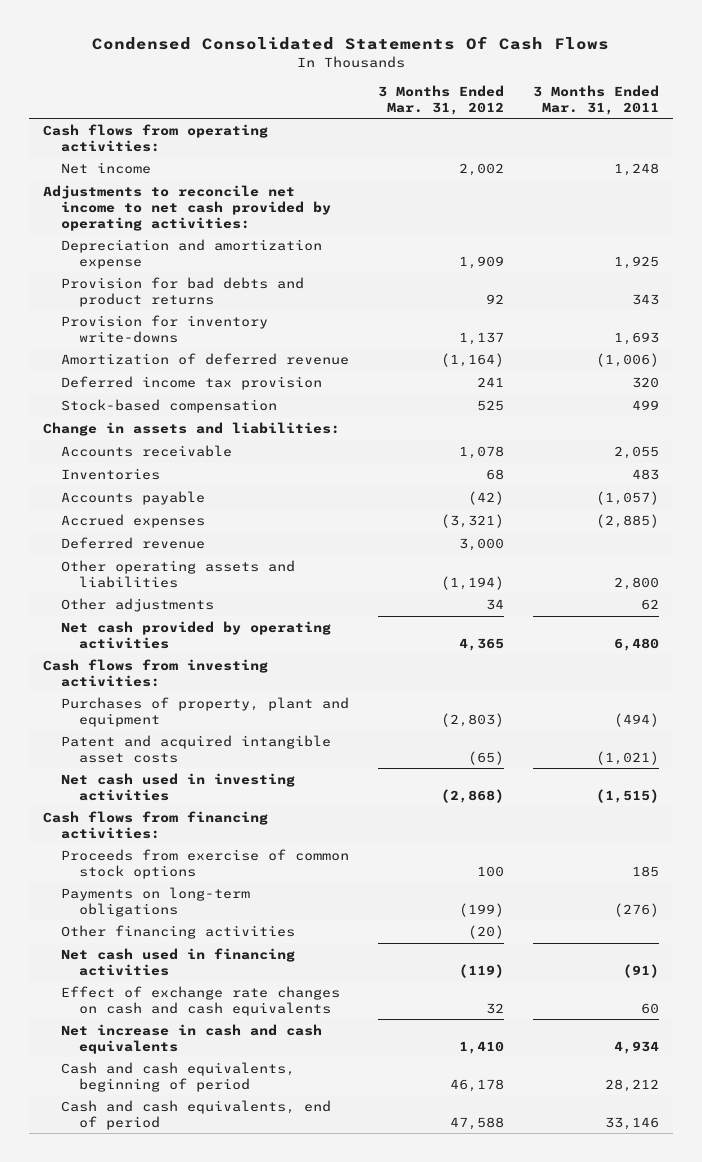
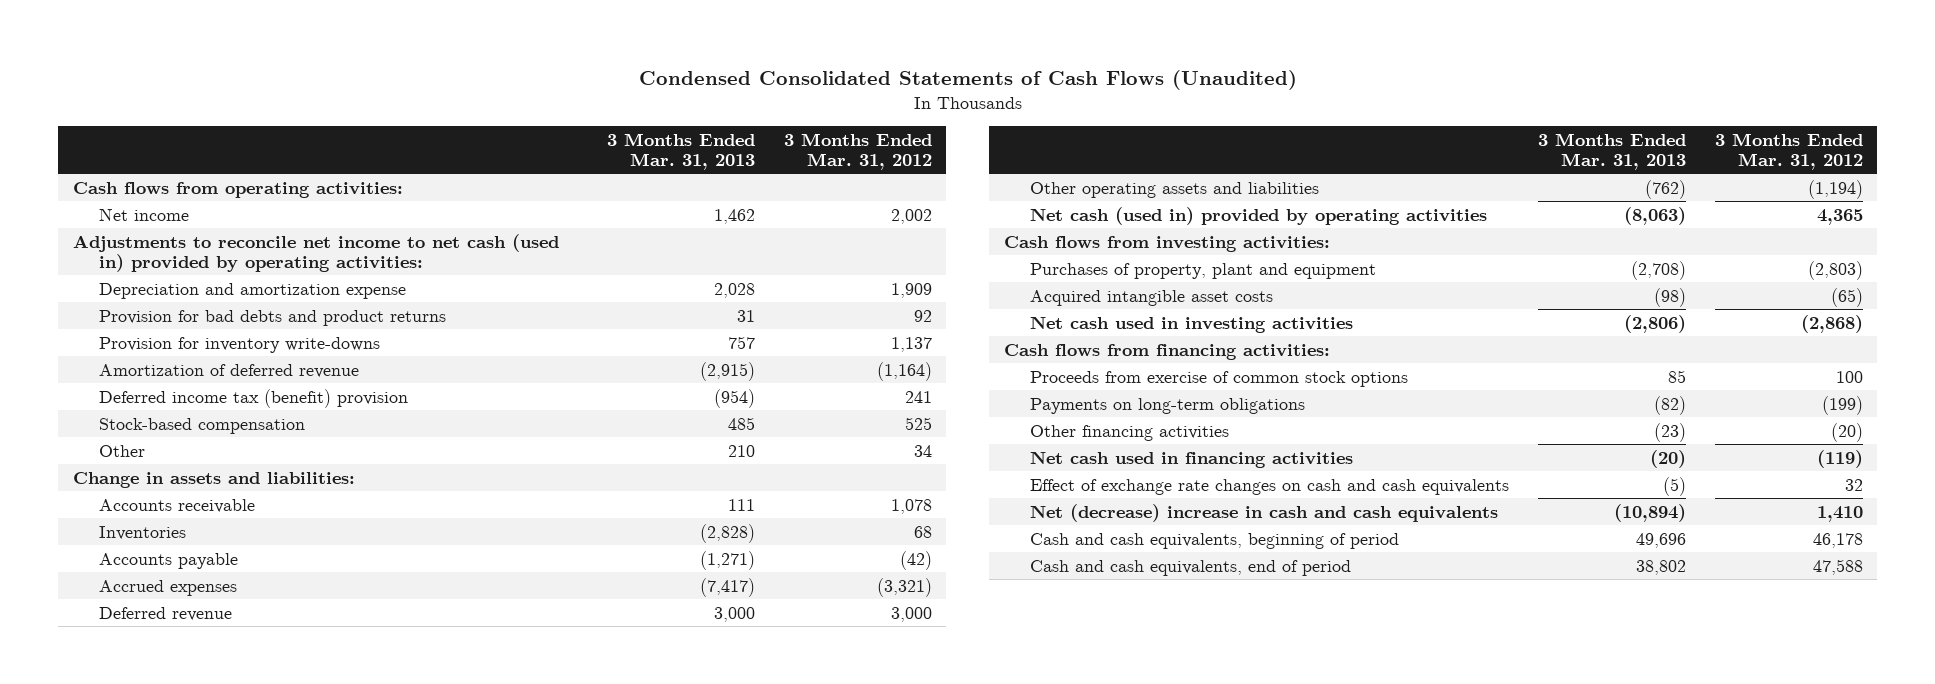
[91,36,609,51] Condensed Consolidated Statements Of Cash Flows -> [638,70,1297,91] Condensed Consolidated Statements of Cash Flows (Unaudited)
[532,84,659,115] 3 Months Ended Mar. 31, 2011 -> none
none -> [606,132,755,170] 3 Months Ended Mar. 31, 2013
[43,184,331,231] Adjustments to reconcile net income to net cash provided by operating activities: -> [72,233,559,272] Adjustments to reconcile net income to net cash (used in) provided by operating activities:
[60,375,322,390] Deferred income tax provision -> [98,388,408,408] Deferred income tax (benefit) provision
none -> [98,444,145,457] Other
[60,597,214,612] Other adjustments -> none
[60,620,331,649] Net cash provided by operating activities -> [1029,206,1487,225] Net cash (used in) provided by operating activities
[60,734,331,763] Patent and acquired intangible asset costs -> [1029,289,1273,306] Acquired intangible asset costs
[60,1023,322,1054] Net increase in cash and cash equivalents -> [1029,503,1498,522] Net (decrease) increase in cash and cash equivalents

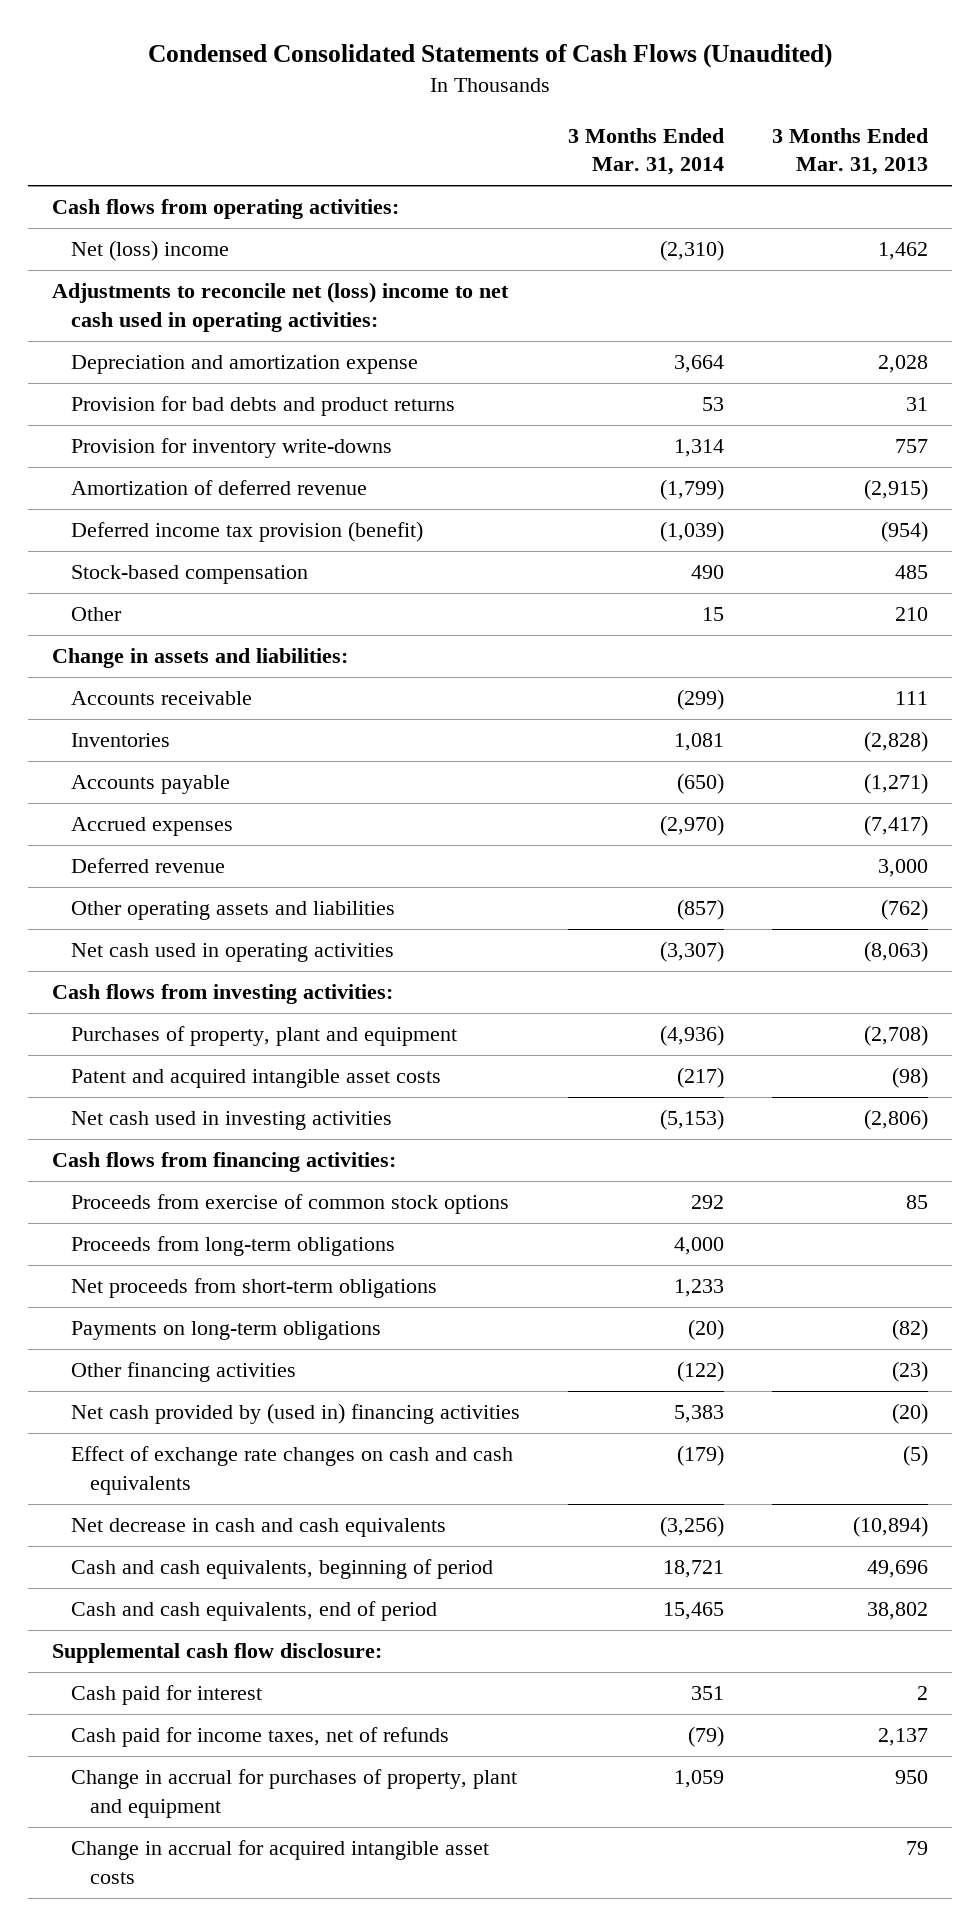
[783,132,932,170] 3 Months Ended Mar. 31, 2012 -> none
none -> [568,127,725,176] 3 Months Ended Mar. 31, 2014
[98,207,189,221] Net income -> [70,240,229,262] Net (loss) income
[72,233,559,272] Adjustments to reconcile net income to net cash (used in) provided by operating activities: -> [52,282,510,332] Adjustments to reconcile net (loss) income to net cash used in operating activities:
[98,388,408,408] Deferred income tax (benefit) provision -> [70,521,423,543] Deferred income tax provision (benefit)
[1029,206,1487,225] Net cash (used in) provided by operating activities -> [70,943,394,963] Net cash used in operating activities
[1029,289,1273,306] Acquired intangible asset costs -> [70,1069,441,1089] Patent and acquired intangible asset costs
none -> [70,1236,395,1257] Proceeds from long-term obligations
none -> [70,1278,437,1299] Net proceeds from short-term obligations
[1029,450,1353,468] Net cash used in financing activities -> [70,1403,520,1425] Net cash provided by (used in) financing activities
[1029,503,1498,522] Net (decrease) increase in cash and cash equivalents -> [70,1518,446,1538] Net decrease in cash and cash equivalents
none -> [52,1643,383,1664] Supplemental cash flow disclosure:
none -> [70,1685,262,1706] Cash paid for interest
none -> [70,1727,449,1748] Cash paid for income taxes, net of refunds
none -> [70,1769,517,1818] Change in accrual for purchases of property, plant and equipment
none -> [70,1840,489,1884] Change in accrual for acquired intangible asset costs

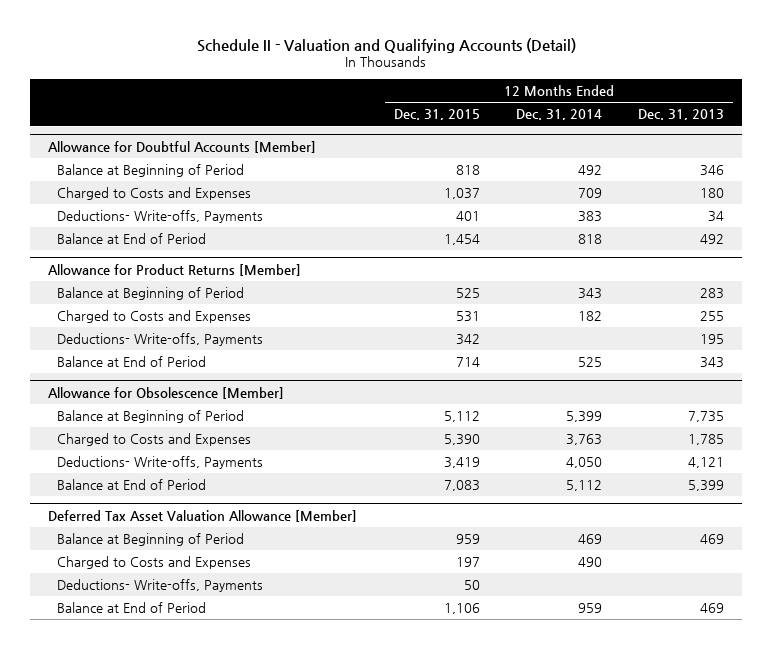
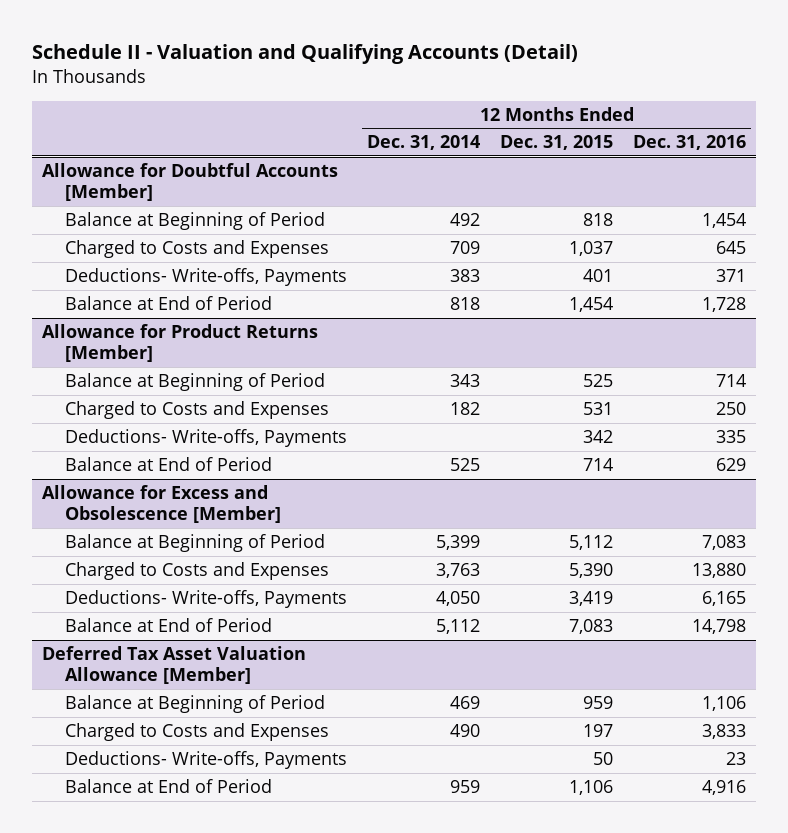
[638,109,725,121] Dec. 31, 2013 -> none
none -> [633,135,747,151] Dec. 31, 2016
[48,386,285,399] Allowance for Obsolescence [Member] -> [42,485,281,523] Allowance for Excess and Obsolescence [Member]

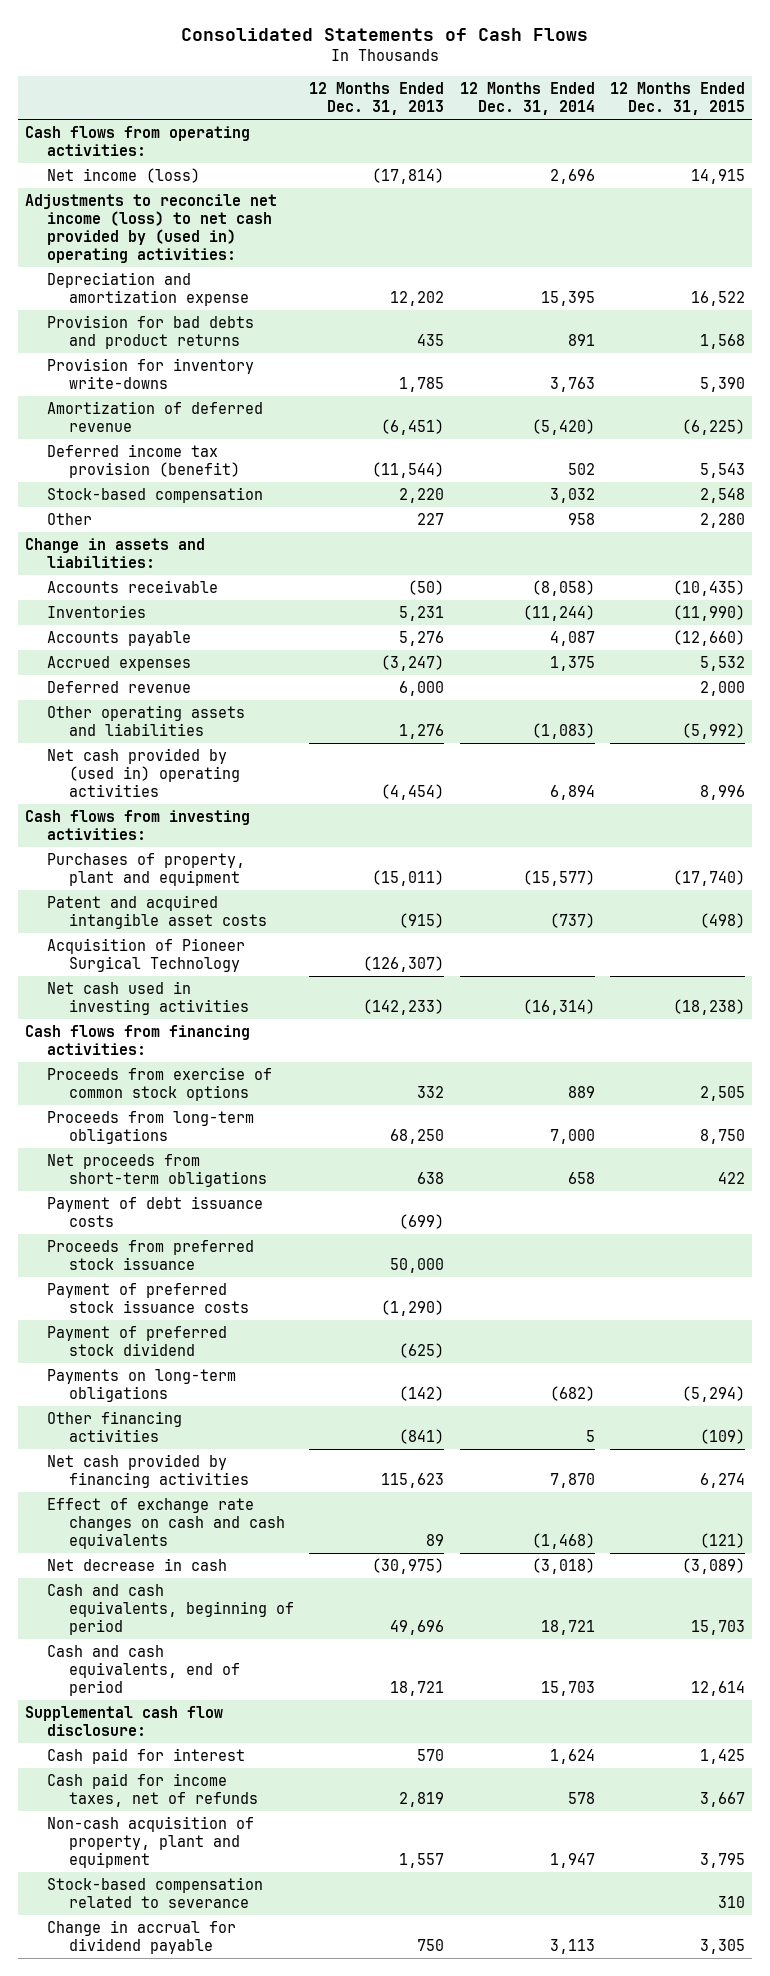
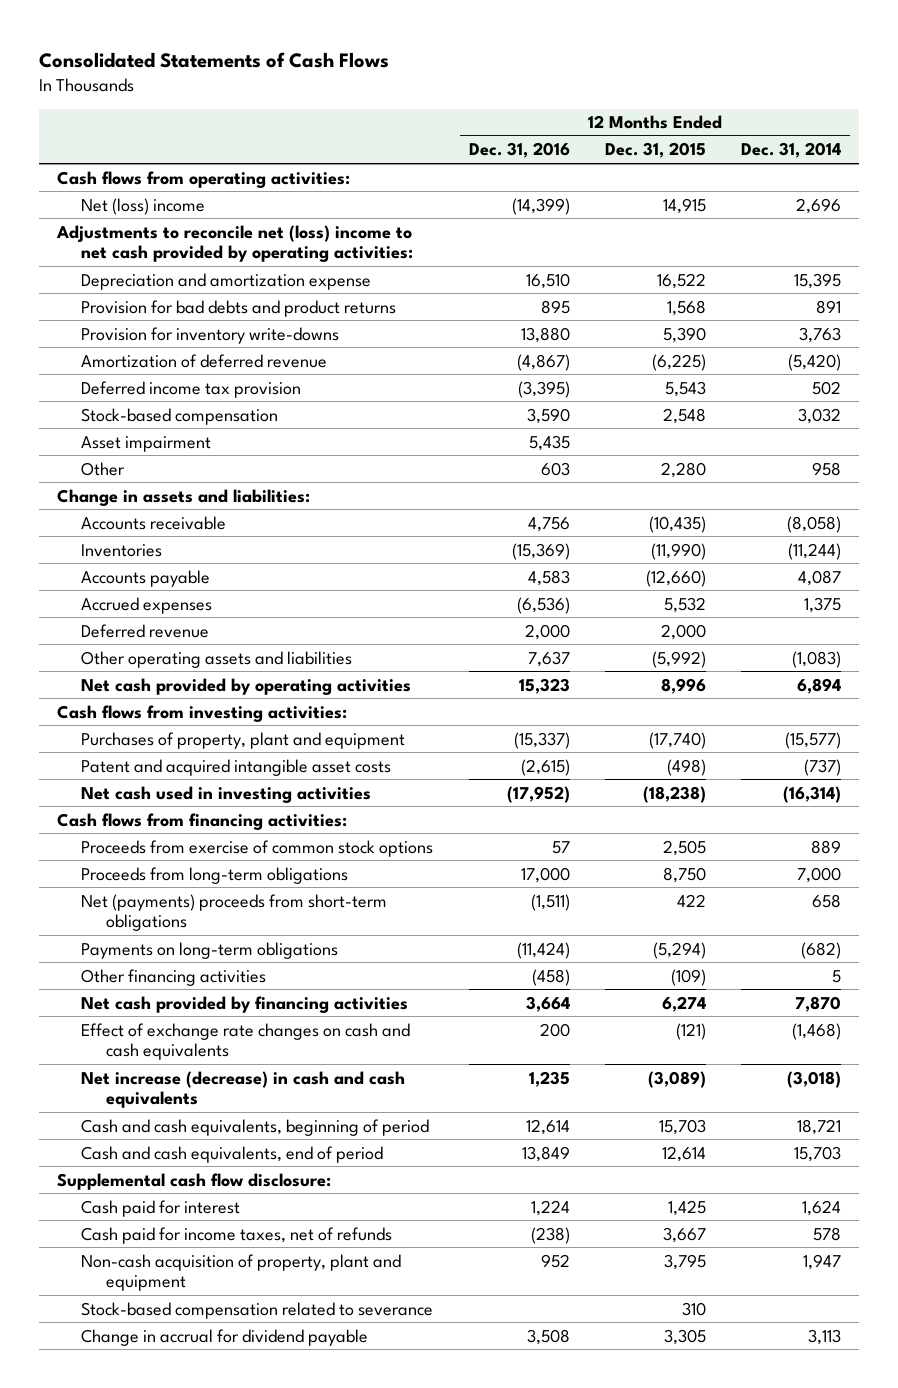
[309,82,445,116] 12 Months Ended Dec. 31, 2013 -> none
none -> [468,142,570,159] Dec. 31, 2016
[47,167,201,183] Net income (loss) -> [81,197,206,215] Net (loss) income
[25,193,278,264] Adjustments to reconcile net income (loss) to net cash provided by (used in) operating activities: -> [55,224,414,263] Adjustments to reconcile net (loss) income to net cash provided by operating activities:
[47,443,241,479] Deferred income tax provision (benefit) -> [81,380,302,398] Deferred income tax provision
none -> [81,435,212,452] Asset impairment
[47,747,241,798] Net cash provided by (used in) operating activities -> [81,677,412,695] Net cash provided by operating activities
[47,937,246,973] Acquisition of Pioneer Surgical Technology -> none
[47,1195,264,1228] Payment of debt issuance costs -> none
[47,1239,255,1271] Proceeds from preferred stock issuance -> none
[47,1282,250,1314] Payment of preferred stock issuance costs -> none
[47,1325,228,1357] Payment of preferred stock dividend -> none
[47,1153,268,1188] Net proceeds from short-term obligations -> [81,893,388,932] Net (payments) proceeds from short-term obligations
[47,1557,228,1571] Net decrease in cash -> [81,1070,406,1109] Net increase (decrease) in cash and cash equivalents

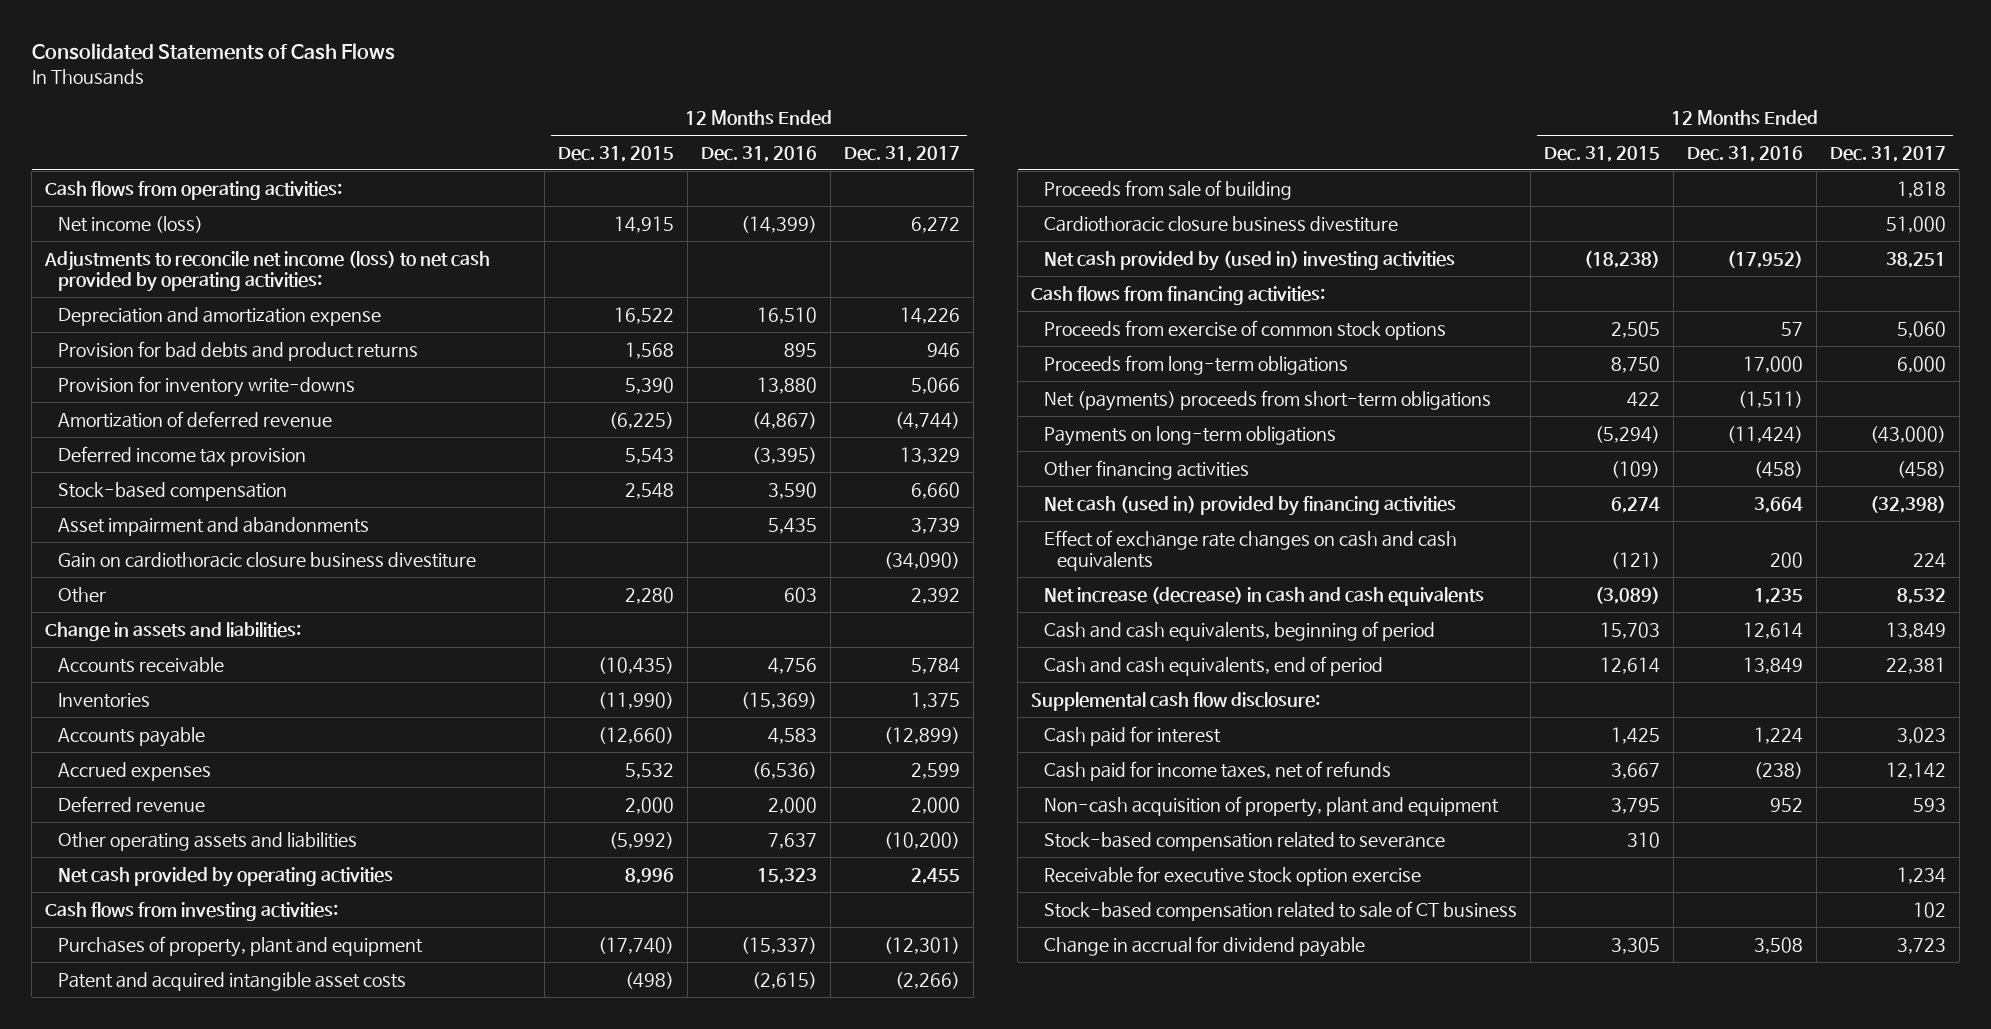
[741,142,842,159] Dec. 31, 2014 -> none
none -> [844,145,961,162] Dec. 31, 2017
[81,197,206,215] Net (loss) income -> [58,215,204,233] Net income (loss)
[55,224,414,263] Adjustments to reconcile net (loss) income to net cash provided by operating activities: -> [44,250,491,293] Adjustments to reconcile net income (loss) to net cash provided by operating activities:
[81,435,212,452] Asset impairment -> [58,516,370,536] Asset impairment and abandonments
none -> [58,551,477,568] Gain on cardiothoracic closure business divestiture
none -> [1044,179,1293,200] Proceeds from sale of building
none -> [1044,215,1399,232] Cardiothoracic closure business divestiture
[81,785,372,803] Net cash used in investing activities -> [1044,250,1456,271] Net cash provided by (used in) investing activities
[81,995,409,1013] Net cash provided by financing activities -> [1044,495,1457,516] Net cash (used in) provided by financing activities
none -> [1044,865,1422,886] Receivable for executive stock option exercise
none -> [1044,900,1518,921] Stock-based compensation related to sale of CT business

